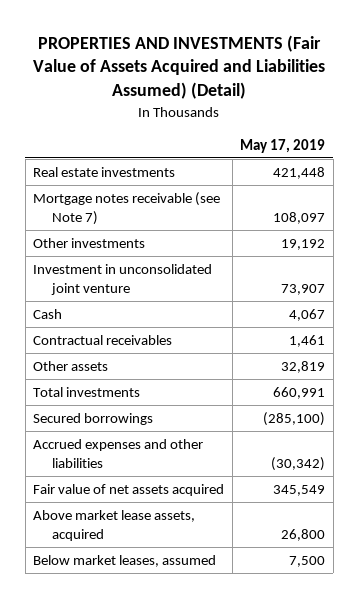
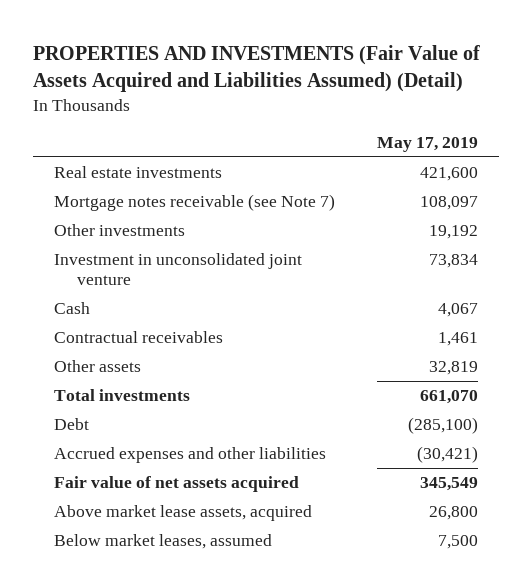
[273,167,326,180] 421,448 -> [419,167,478,182] 421,600
[281,284,326,296] 73,907 -> [428,254,478,269] 73,834
[273,387,326,400] 660,991 -> [419,390,478,405] 661,070
[33,413,154,426] Secured borrowings -> [53,418,89,431] Debt
[271,457,326,472] (30,342) -> [416,446,478,464] (30,421)

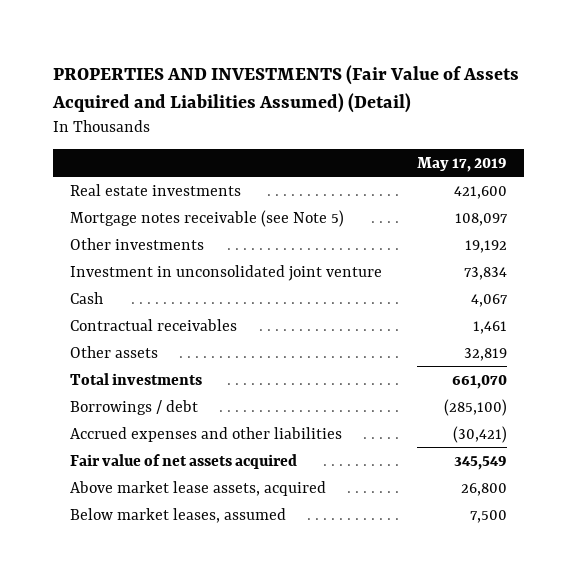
[53,194,335,212] Mortgage notes receivable (see Note 7) -> [70,209,345,227] Mortgage notes receivable (see Note 5)
[53,418,89,431] Debt -> [70,399,199,415] Borrowings / debt

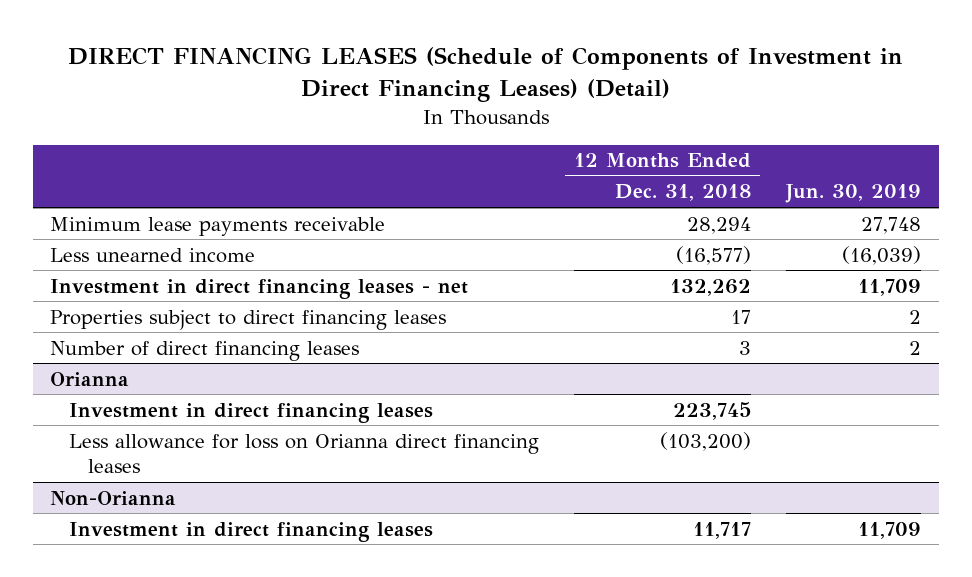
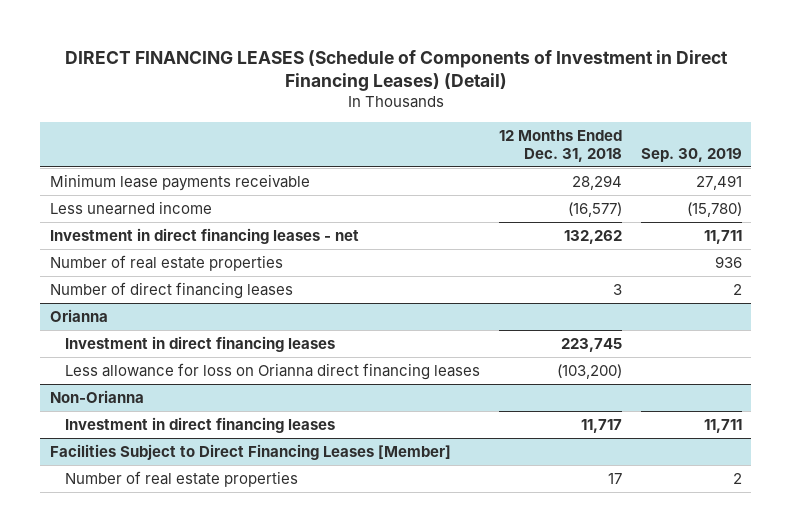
[785,184,922,204] Jun. 30, 2019 -> none
none -> [640,147,742,162] Sep. 30, 2019
[50,309,447,330] Properties subject to direct financing leases -> none
none -> [49,254,283,271] Number of real estate properties
none -> [49,443,451,460] Facilities Subject to Direct Financing Leases [Member]
none -> [64,470,298,487] Number of real estate properties

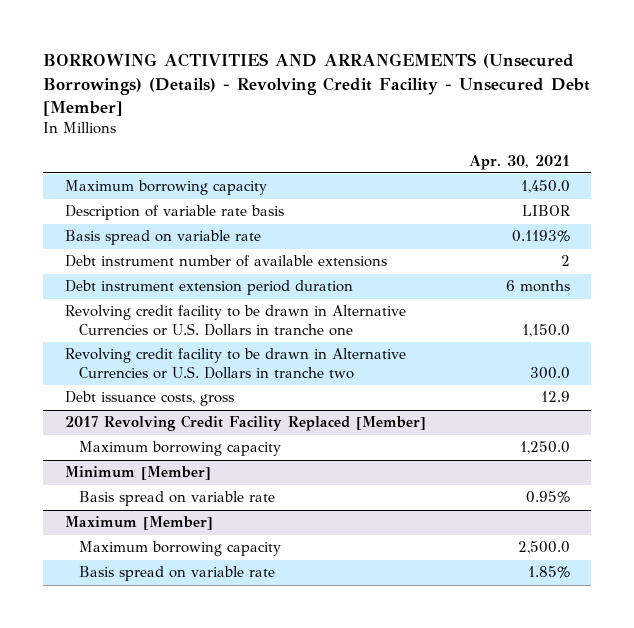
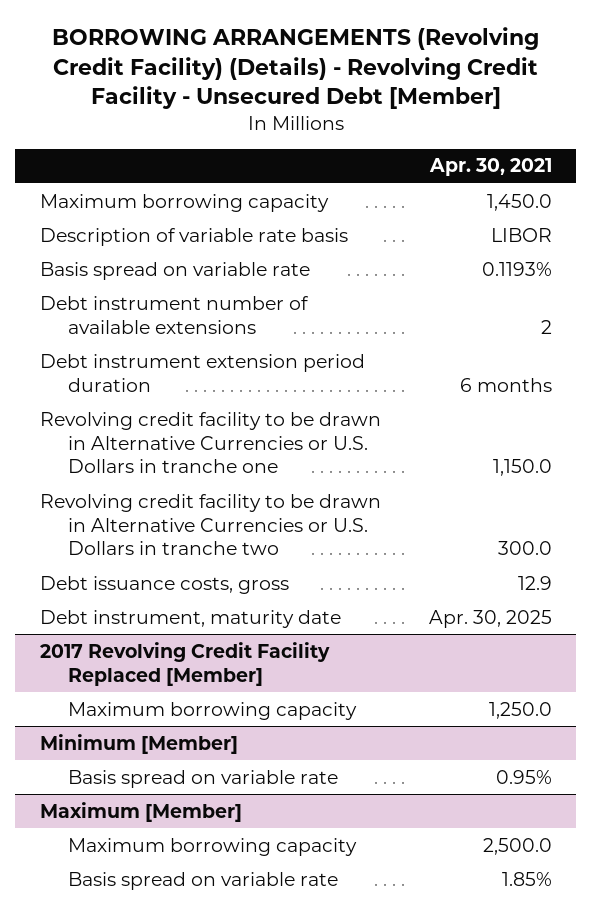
[43,53,591,116] BORROWING ACTIVITIES AND ARRANGEMENTS (Unsecured Borrowings) (Details) - Revolving Credit Facility - Unsecured Debt [Member] -> [51,27,539,110] BORROWING ARRANGEMENTS (Revolving Credit Facility) (Details) - Revolving Credit Facility - Unsecured Debt [Member]
none -> [39,609,341,628] Debt instrument, maturity date

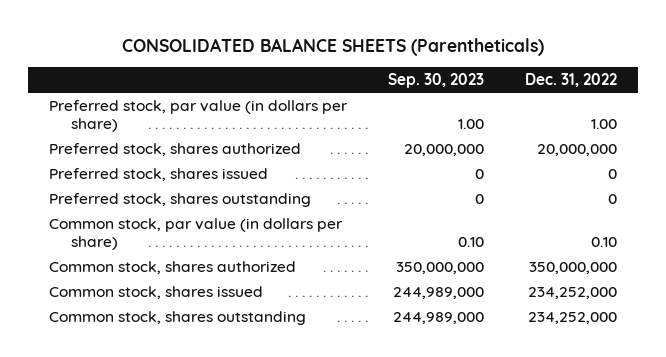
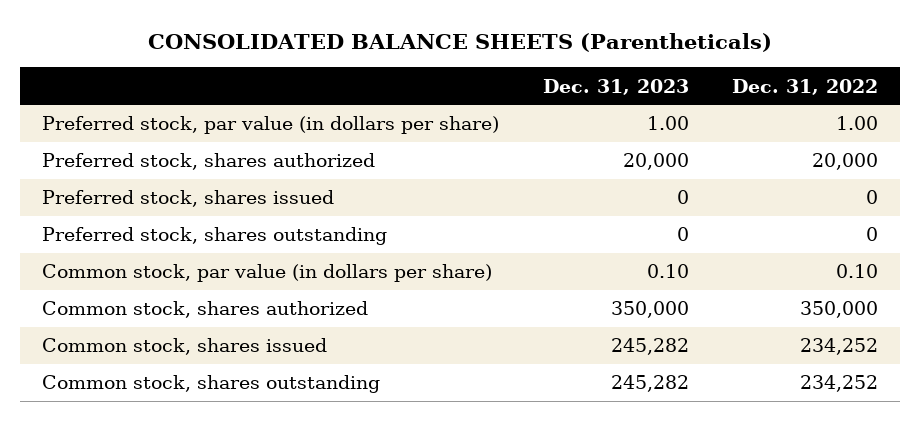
[388,73,485,89] Sep. 30, 2023 -> none
none -> [542,78,689,95] Dec. 31, 2023
[537,143,618,156] 20,000,000 -> [812,153,879,171] 20,000
[529,261,618,274] 350,000,000 -> [800,301,879,319] 350,000
[528,286,618,299] 234,252,000 -> [800,338,879,356] 234,252
[528,311,618,324] 234,252,000 -> [800,375,879,393] 234,252

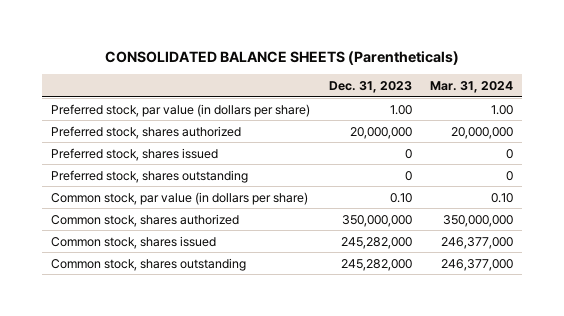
[732,78,879,95] Dec. 31, 2022 -> none
none -> [429,80,513,93] Mar. 31, 2024
[622,153,689,171] 20,000 -> [349,126,412,139] 20,000,000
[610,301,689,319] 350,000 -> [341,214,412,227] 350,000,000
[610,338,689,356] 245,282 -> [340,236,412,249] 245,282,000
[610,375,689,393] 245,282 -> [340,258,412,271] 245,282,000

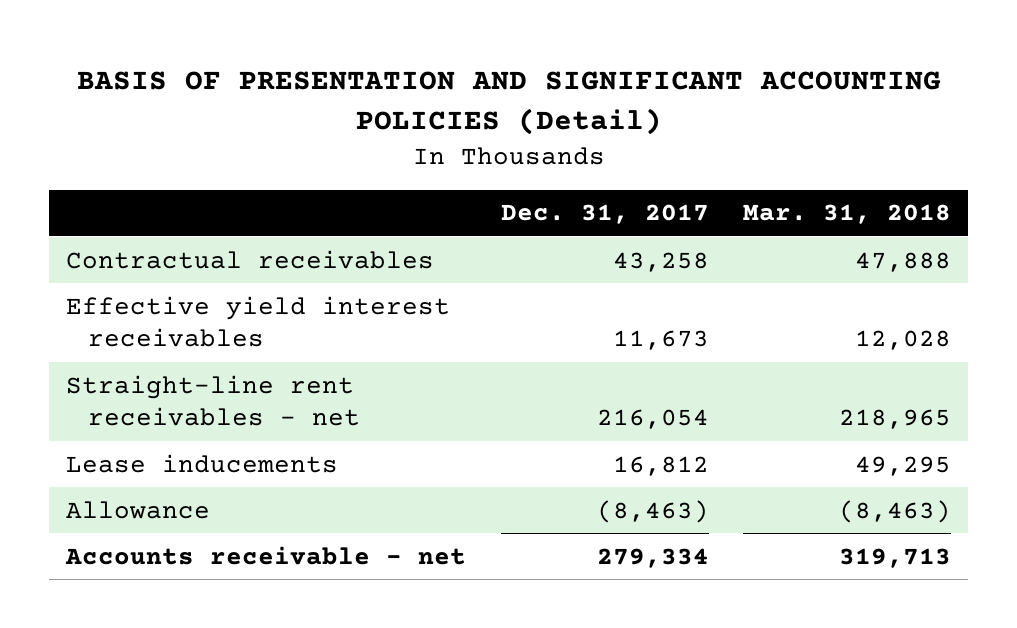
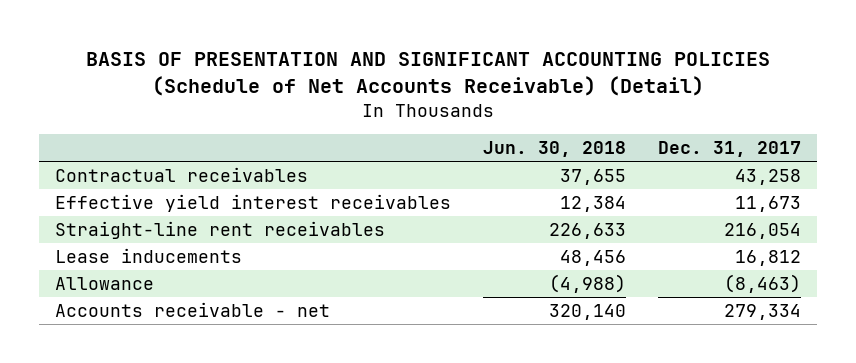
[76,71,941,136] BASIS OF PRESENTATION AND SIGNIFICANT ACCOUNTING POLICIES (Detail) -> [85,51,770,97] BASIS OF PRESENTATION AND SIGNIFICANT ACCOUNTING POLICIES (Schedule of Net Accounts Receivable) (Detail)
[743,204,952,225] Mar. 31, 2018 -> none
none -> [482,141,626,158] Jun. 30, 2018
[66,374,360,427] Straight-line rent receivables - net -> [54,220,385,239] Straight-line rent receivables

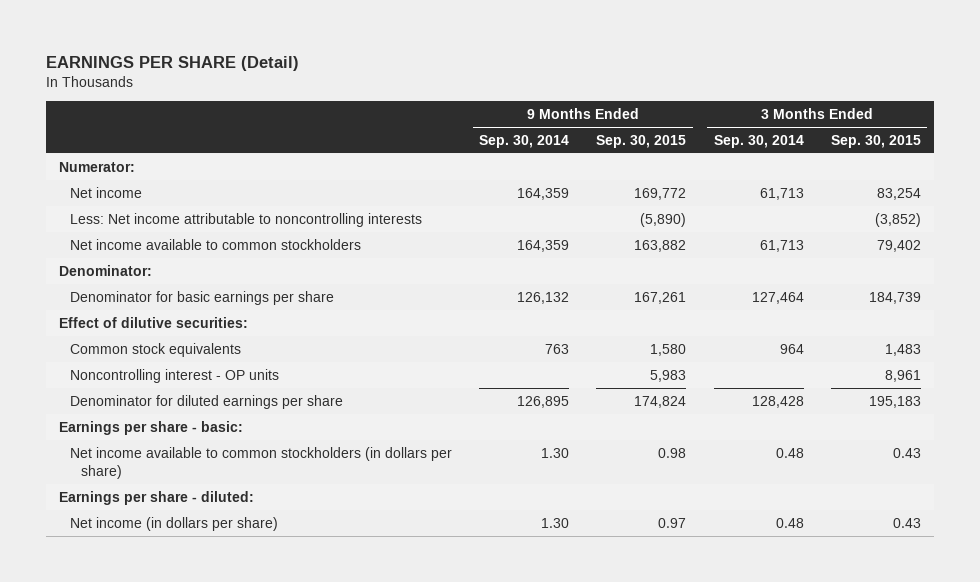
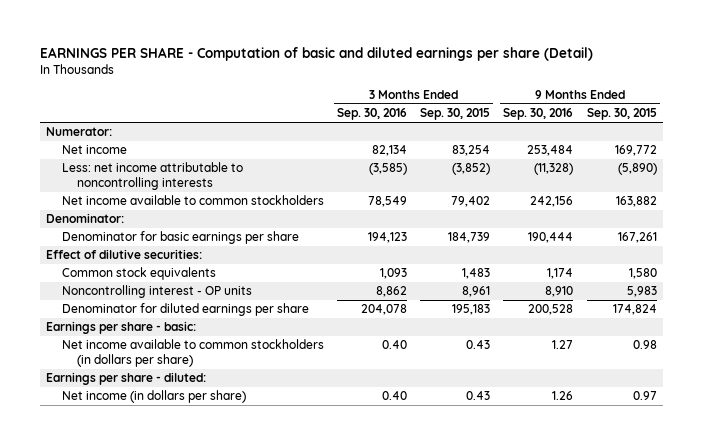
[45,55,299,71] EARNINGS PER SHARE (Detail) -> [39,47,593,62] EARNINGS PER SHARE - Computation of basic and diluted earnings per share (Detail)
[479,134,570,148] Sep. 30, 2014 -> none
[713,134,804,148] Sep. 30, 2014 -> none
none -> [336,108,407,121] Sep. 30, 2016
none -> [503,108,574,121] Sep. 30, 2016
[70,212,423,227] Less: Net income attributable to noncontrolling interests -> [61,162,243,191] Less: net income attributable to noncontrolling interests

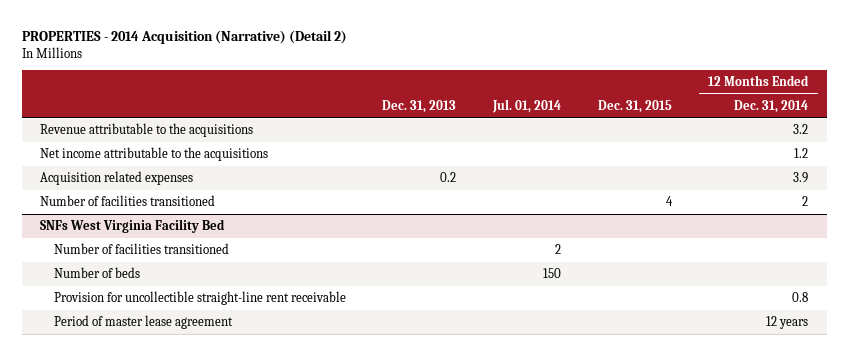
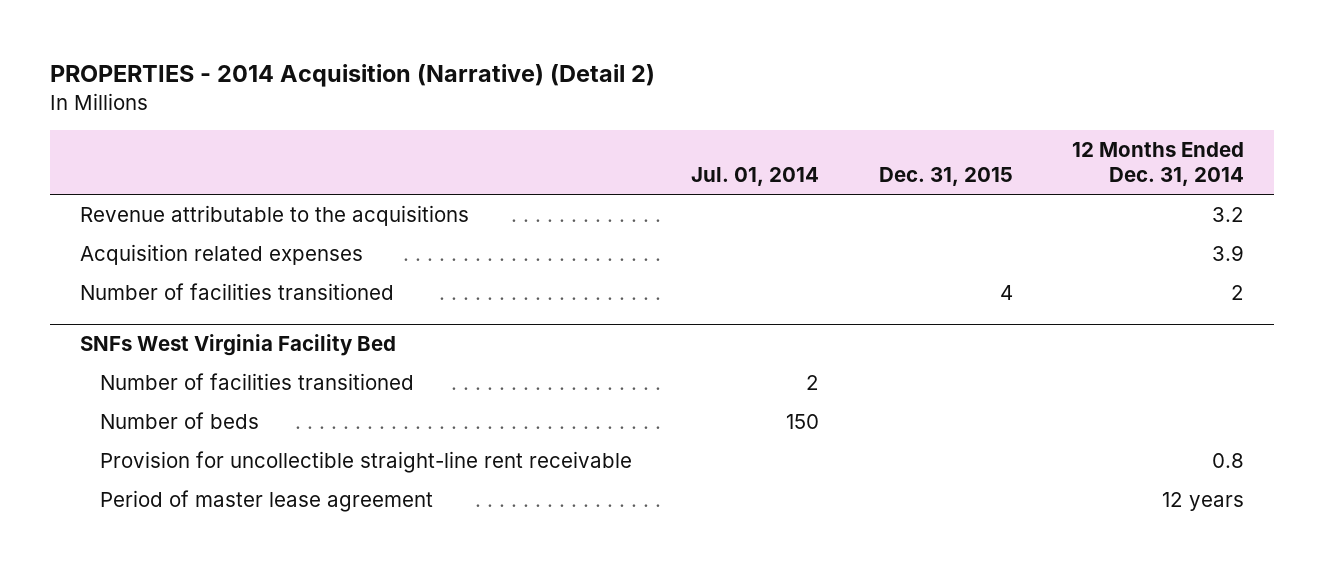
[382,99,457,113] Dec. 31, 2013 -> none
[40,147,269,162] Net income attributable to the acquisitions -> none

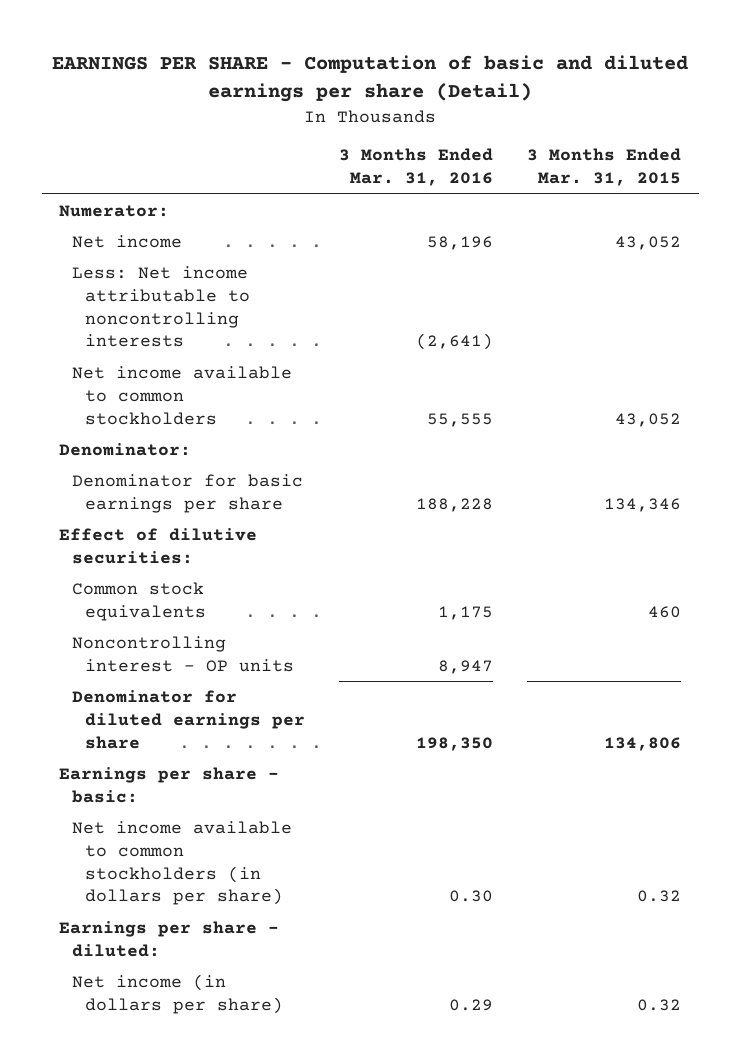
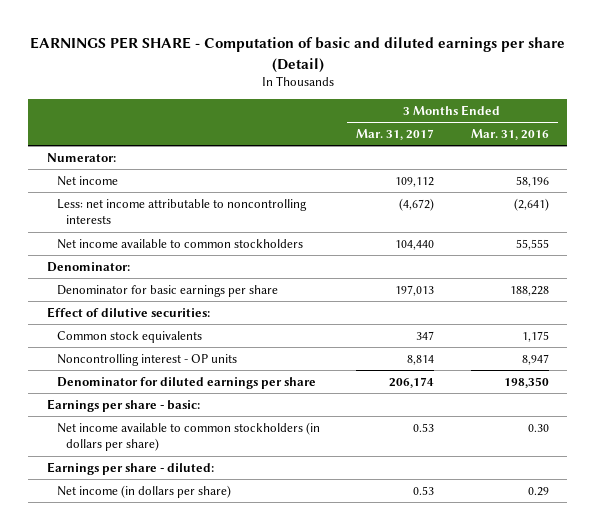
[527,148,682,187] 3 Months Ended Mar. 31, 2015 -> none
none -> [356,128,435,140] Mar. 31, 2017
[71,265,251,348] Less: Net income attributable to noncontrolling interests -> [56,198,307,225] Less: net income attributable to noncontrolling interests

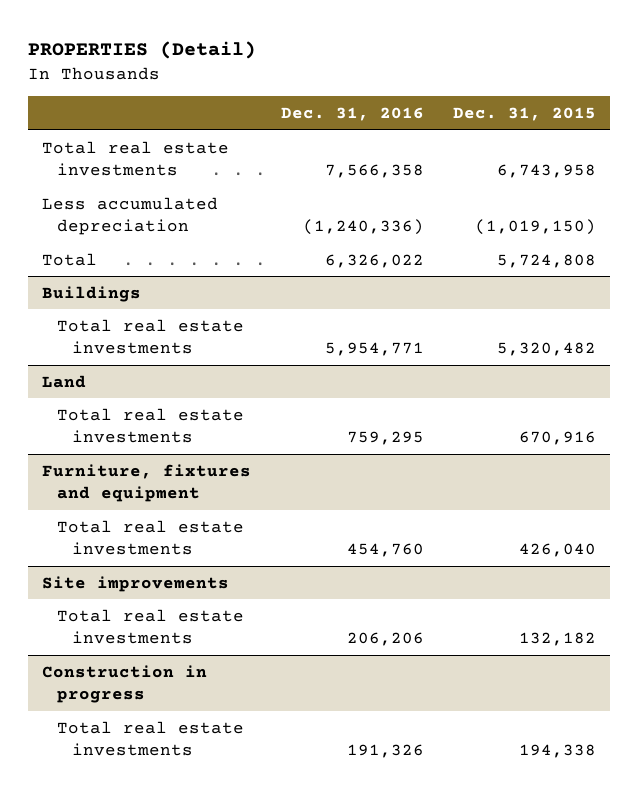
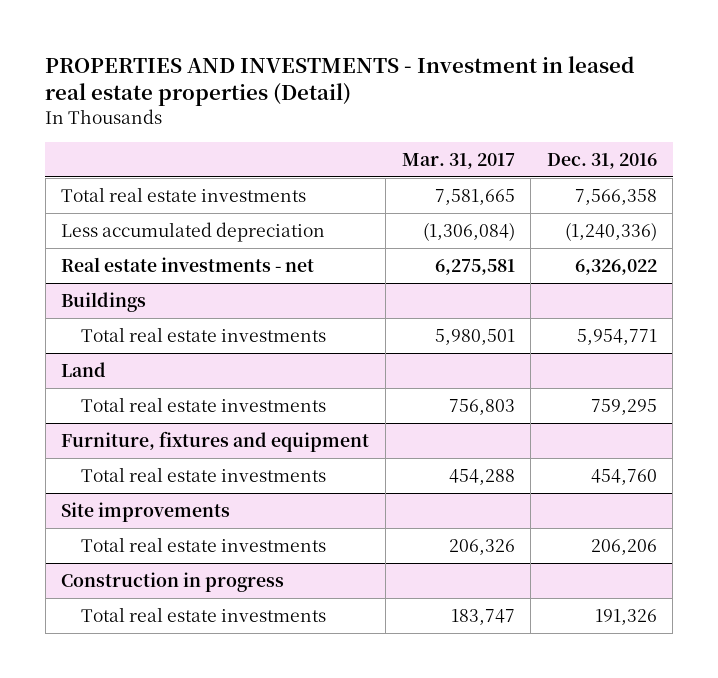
[27,41,256,60] PROPERTIES (Detail) -> [45,55,635,107] PROPERTIES AND INVESTMENTS - Investment in leased real estate properties (Detail)
[452,107,596,122] Dec. 31, 2015 -> none
none -> [401,152,515,169] Mar. 31, 2017
[42,252,98,266] Total -> [61,256,315,272] Real estate investments - net

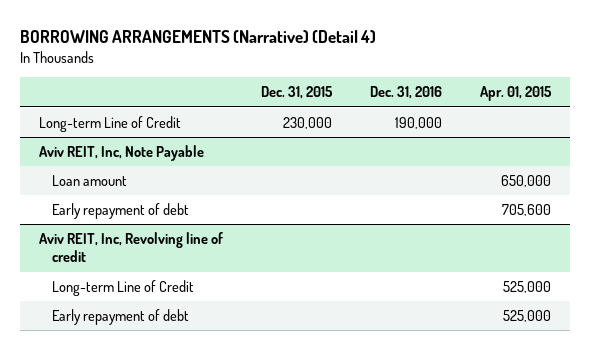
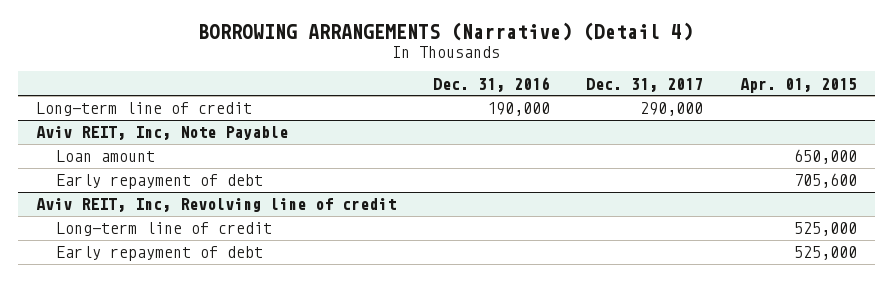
[260,86,333,100] Dec. 31, 2015 -> none
none -> [586,77,704,92] Dec. 31, 2017
[38,116,181,133] Long-term Line of Credit -> [36,102,253,117] Long-term line of credit
[52,280,195,297] Long-term Line of Credit -> [55,222,272,237] Long-term line of credit

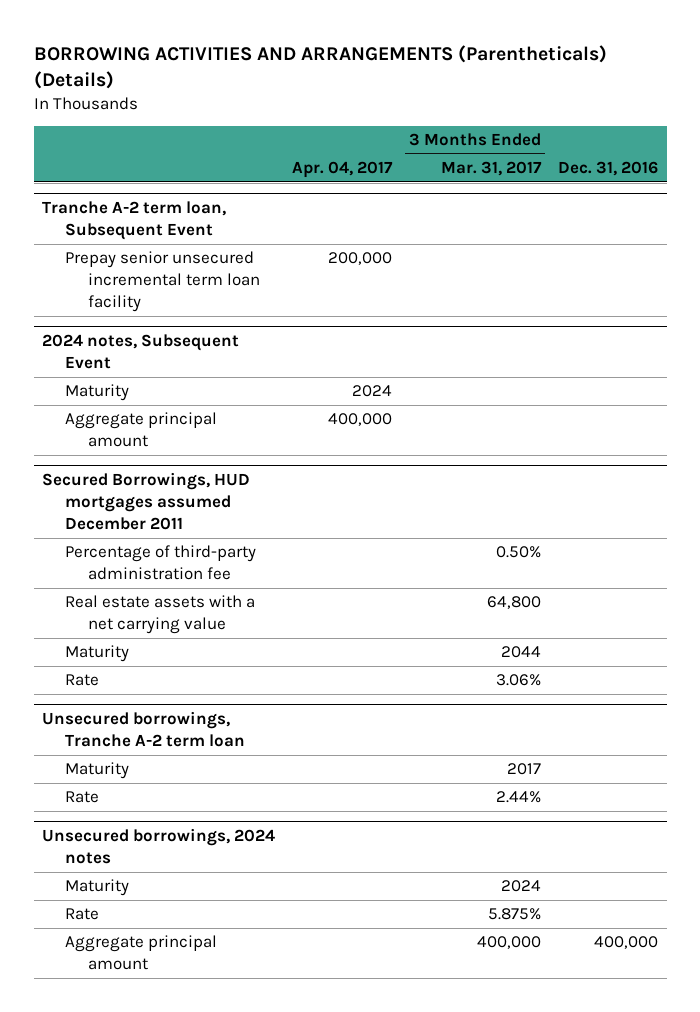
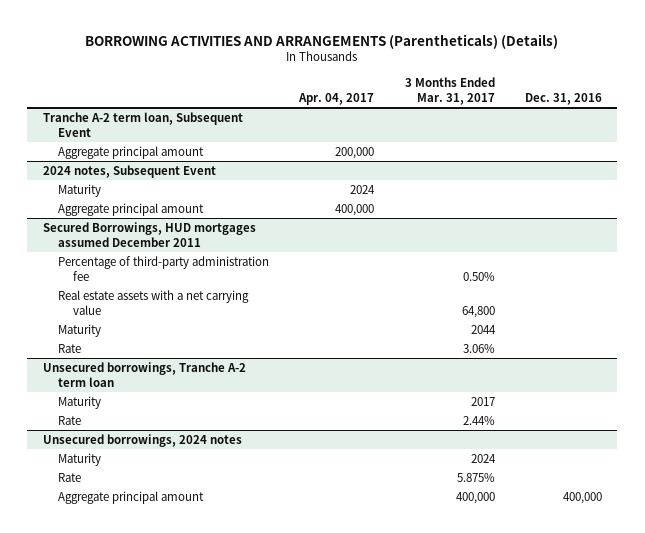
[65,251,261,313] Prepay senior unsecured incremental term loan facility -> none
none -> [57,145,204,159] Aggregate principal amount

